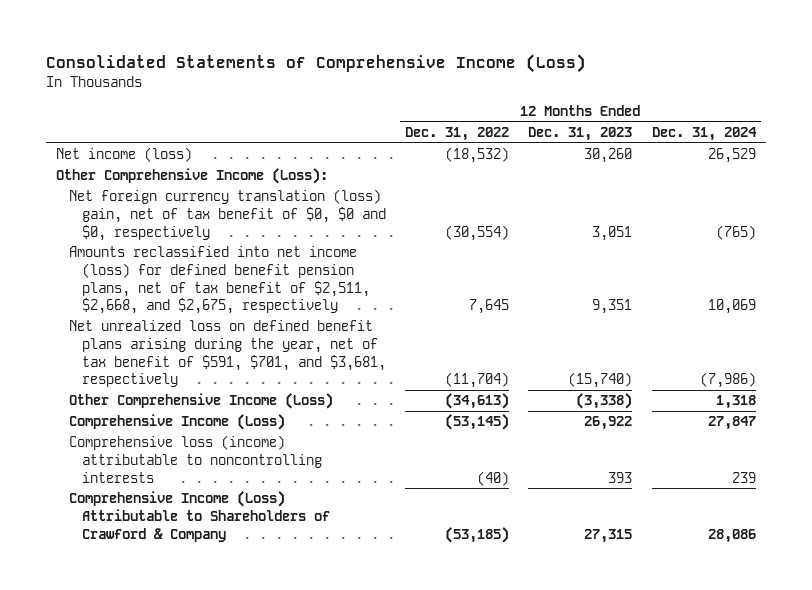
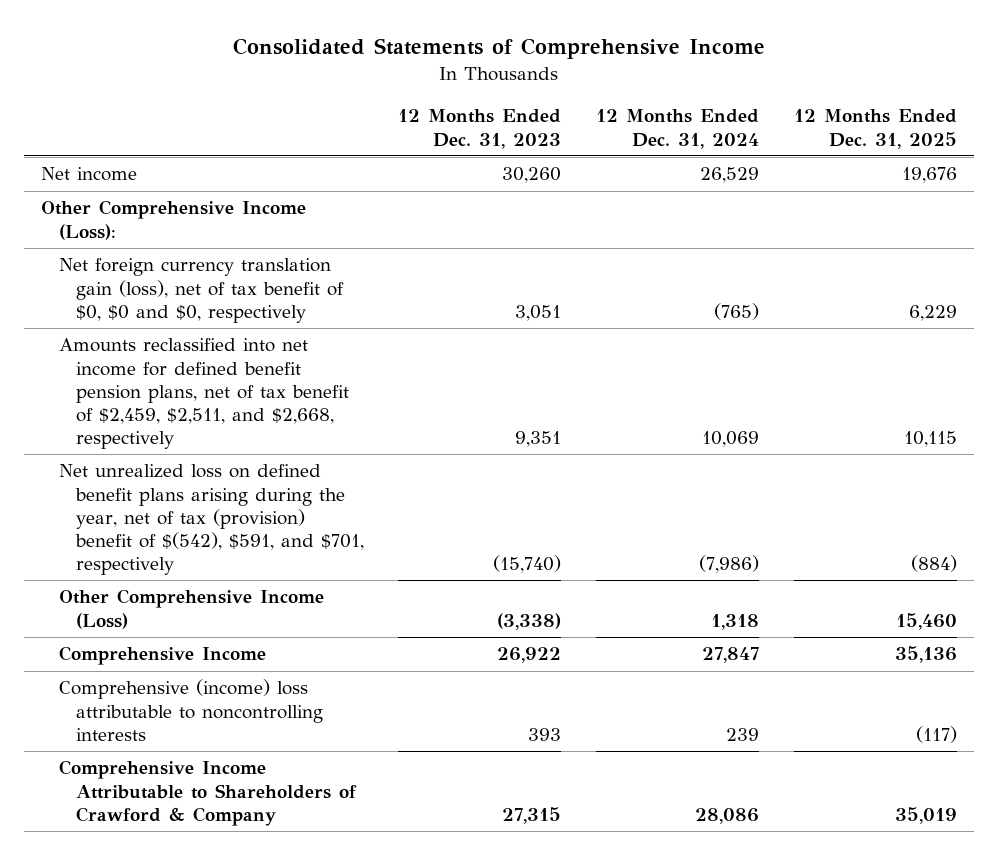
[46,53,587,73] Consolidated Statements of Comprehensive Income (Loss) -> [232,37,765,59] Consolidated Statements of Comprehensive Income
[405,127,510,142] Dec. 31, 2022 -> none
none -> [793,109,957,149] 12 Months Ended Dec. 31, 2025
[56,147,193,163] Net income (loss) -> [41,167,138,182] Net income
[68,189,386,241] Net foreign currency translation (loss) gain, net of tax benefit of $0, $0 and $0, respectively -> [58,258,344,323] Net foreign currency translation gain (loss), net of tax benefit of $0, $0 and $0, respectively
[68,246,370,315] Amounts reclassified into net income (loss) for defined benefit pension plans, net of tax benefit of $2,511, $2,668, and $2,675, respectively -> [58,338,349,449] Amounts reclassified into net income for defined benefit pension plans, net of tax benefit of $2,459, $2,511, and $2,668, respectively
[68,320,386,388] Net unrealized loss on defined benefit plans arising during the year, net of tax benefit of $591, $701, and $3,681, respectively -> [58,464,364,575] Net unrealized loss on defined benefit plans arising during the year, net of tax (provision) benefit of $(542), $591, and $701, respectively
[68,414,285,431] Comprehensive Income (Loss) -> [58,646,266,666] Comprehensive Income
[68,435,322,483] Comprehensive loss (income) attributable to noncontrolling interests -> [58,679,323,741] Comprehensive (income) loss attributable to noncontrolling interests
[68,491,330,542] Comprehensive Income (Loss) Attributable to Shareholders of Crawford & Company -> [58,760,357,826] Comprehensive Income Attributable to Shareholders of Crawford & Company

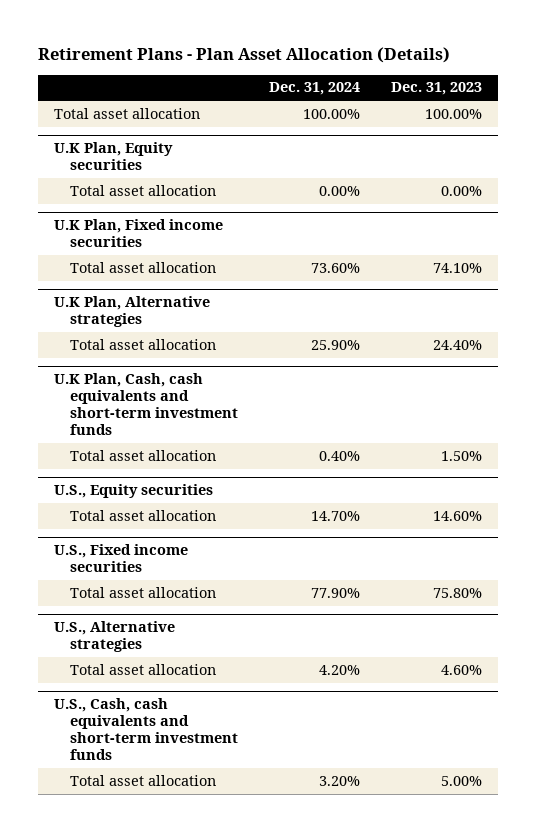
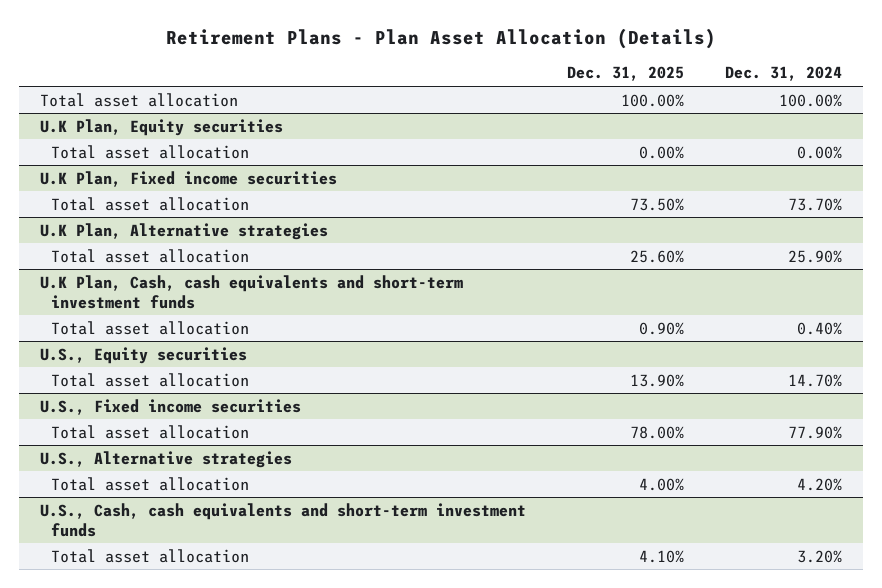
[391,82,483,96] Dec. 31, 2023 -> none
none -> [566,66,684,82] Dec. 31, 2025
[310,262,360,273] 73.60% -> [788,197,843,211] 73.70%

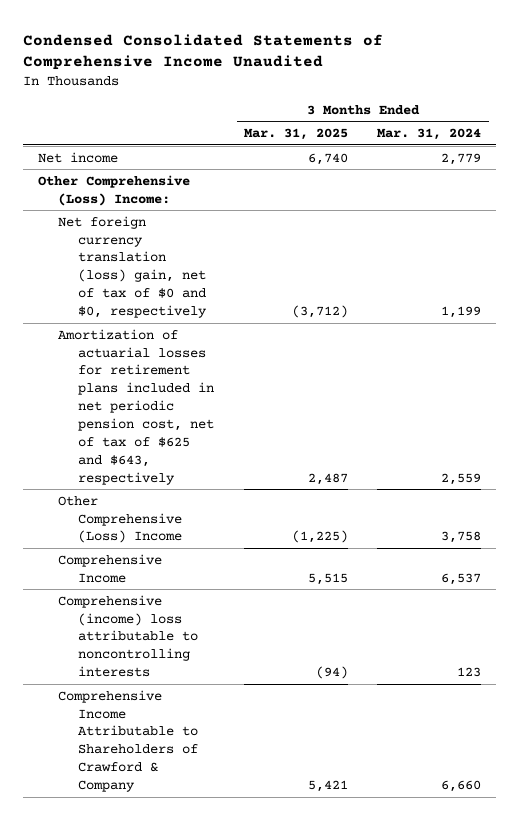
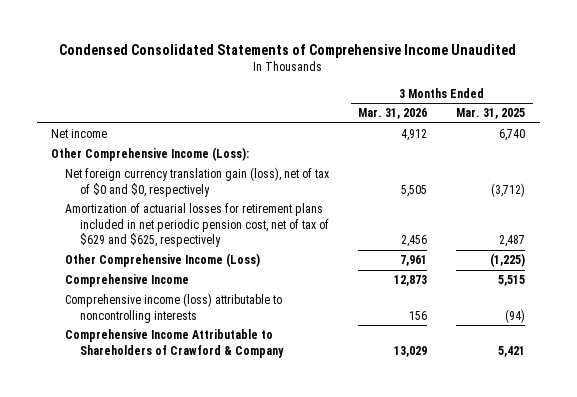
[377,128,482,141] Mar. 31, 2024 -> none
none -> [358,108,428,120] Mar. 31, 2026
[37,174,190,206] Other Comprehensive (Loss) Income: -> [51,147,250,162] Other Comprehensive Income (Loss):
[58,215,208,319] Net foreign currency translation (loss) gain, net of tax of $0 and $0, respectively -> [65,167,330,197] Net foreign currency translation gain (loss), net of tax of $0 and $0, respectively
[58,328,215,485] Amortization of actuarial losses for retirement plans included in net periodic pension cost, net of tax of $625 and $643, respectively -> [65,203,329,247] Amortization of actuarial losses for retirement plans included in net periodic pension cost, net of tax of $629 and $625, respectively
[58,495,183,544] Other Comprehensive (Loss) Income -> [65,253,261,268] Other Comprehensive Income (Loss)
[58,594,199,678] Comprehensive (income) loss attributable to noncontrolling interests -> [65,293,283,323] Comprehensive income (loss) attributable to noncontrolling interests

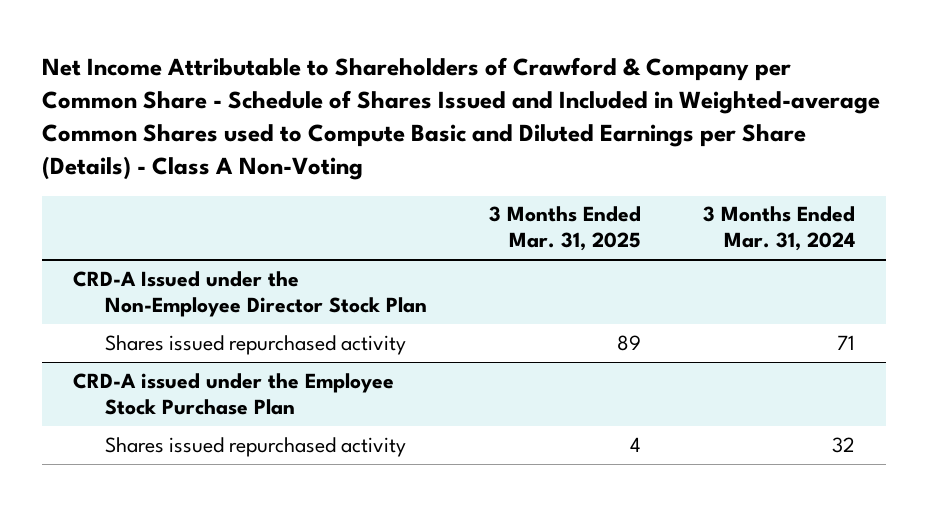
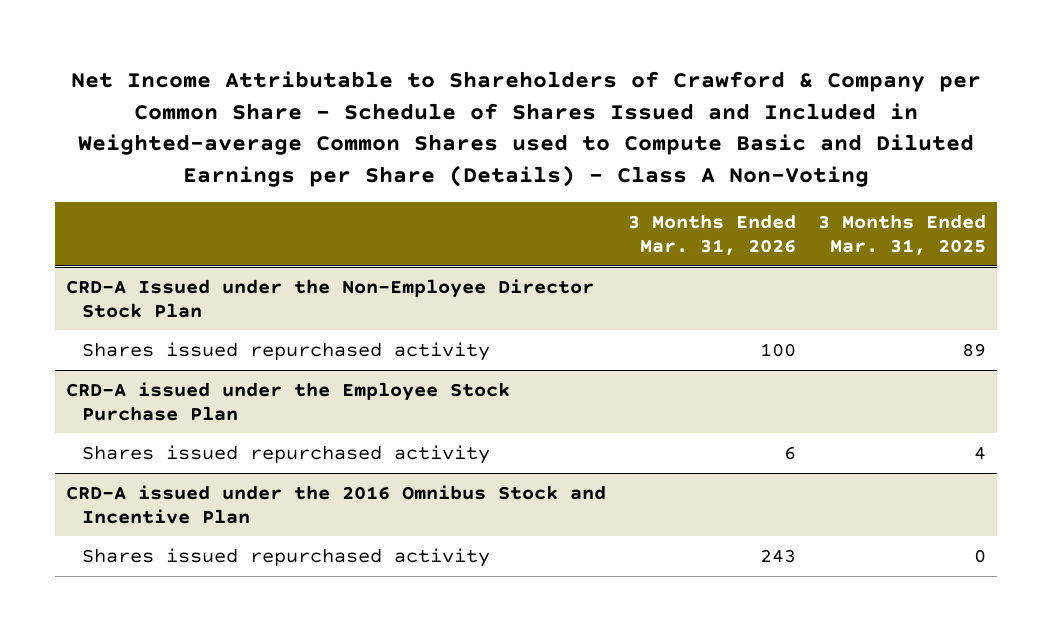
[703,206,856,252] 3 Months Ended Mar. 31, 2024 -> none
none -> [628,214,797,256] 3 Months Ended Mar. 31, 2026
none -> [66,484,607,524] CRD-A issued under the 2016 Omnibus Stock and Incentive Plan
none -> [82,547,491,567] Shares issued repurchased activity

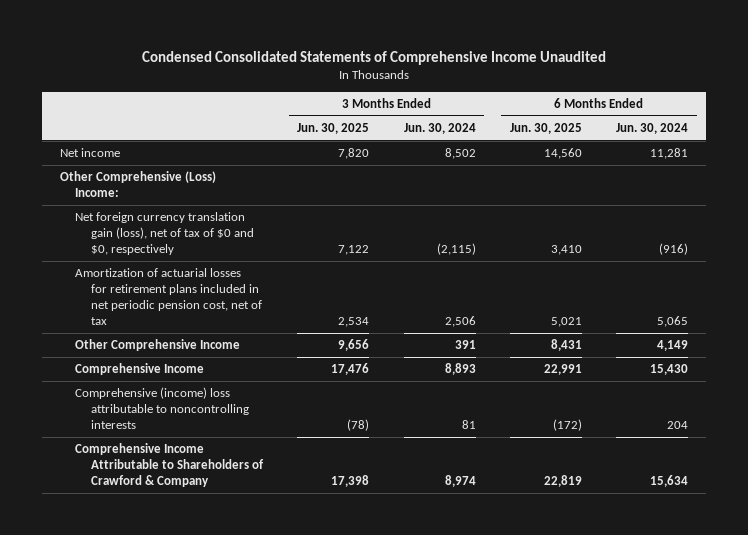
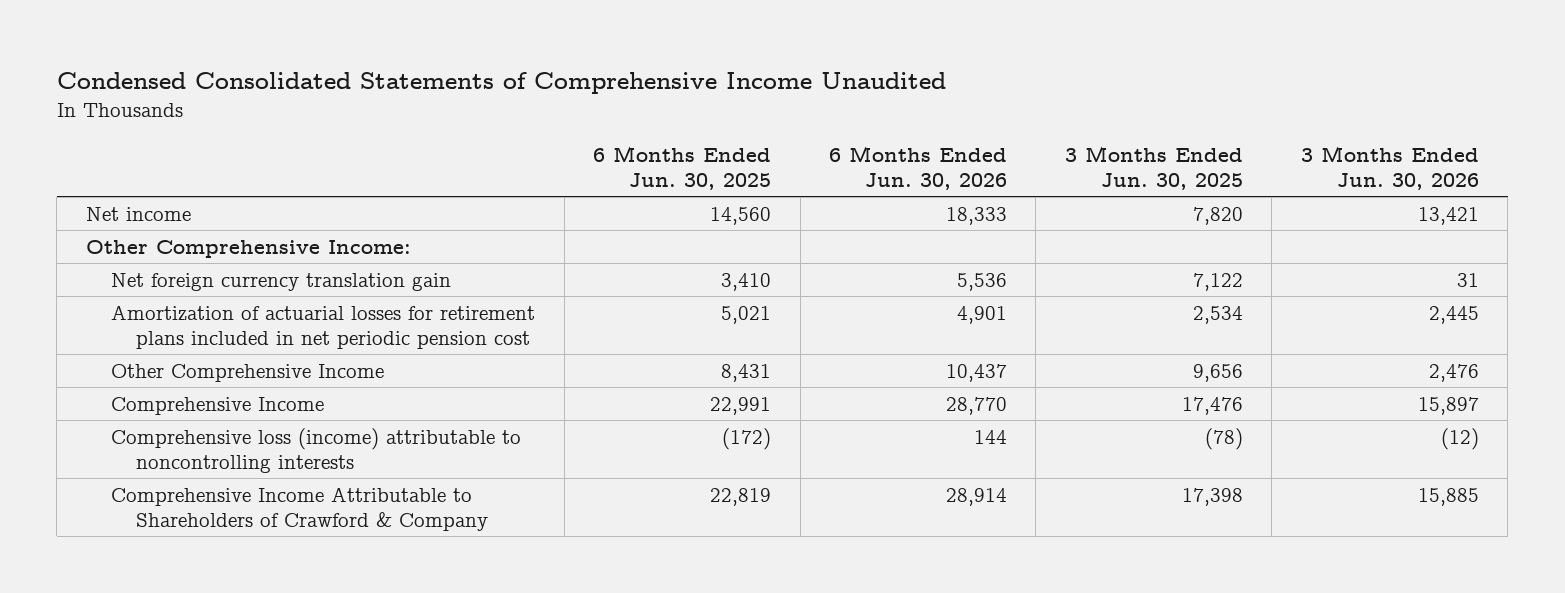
[403,122,476,134] Jun. 30, 2024 -> none
[616,122,689,134] Jun. 30, 2024 -> none
none -> [829,145,1008,190] 6 Months Ended Jun. 30, 2026
none -> [1300,145,1479,190] 3 Months Ended Jun. 30, 2026
[59,171,216,198] Other Comprehensive (Loss) Income: -> [85,239,411,258] Other Comprehensive Income:
[75,212,254,256] Net foreign currency translation gain (loss), net of tax of $0 and $0, respectively -> [111,272,452,291] Net foreign currency translation gain
[75,268,262,326] Amortization of actuarial losses for retirement plans included in net periodic pension cost, net of tax -> [111,304,536,349] Amortization of actuarial losses for retirement plans included in net periodic pension cost
[75,387,249,430] Comprehensive (income) loss attributable to noncontrolling interests -> [111,427,522,473] Comprehensive loss (income) attributable to noncontrolling interests

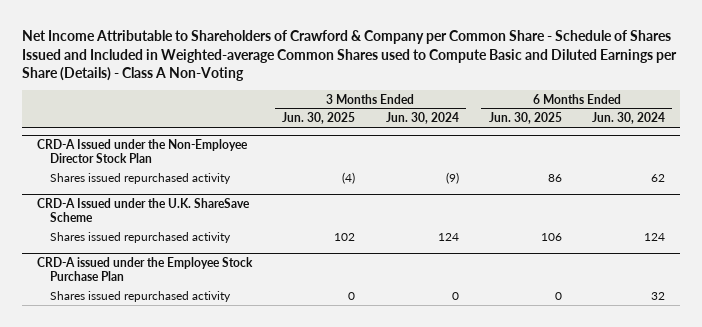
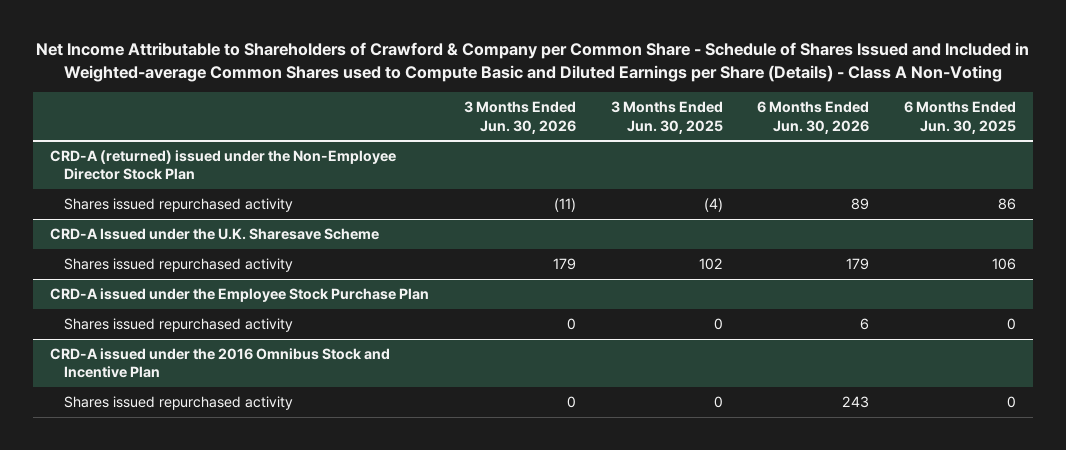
[385,112,459,125] Jun. 30, 2024 -> none
[591,112,665,125] Jun. 30, 2024 -> none
none -> [464,101,577,134] 3 Months Ended Jun. 30, 2026
none -> [757,101,870,134] 6 Months Ended Jun. 30, 2026
[37,138,249,164] CRD-A Issued under the Non-Employee Director Stock Plan -> [50,149,397,181] CRD-A (returned) issued under the Non-Employee Director Stock Plan
[37,197,251,223] CRD-A Issued under the U.K. ShareSave Scheme -> [50,227,380,240] CRD-A Issued under the U.K. Sharesave Scheme
none -> [50,347,391,379] CRD-A issued under the 2016 Omnibus Stock and Incentive Plan
none -> [63,395,293,410] Shares issued repurchased activity

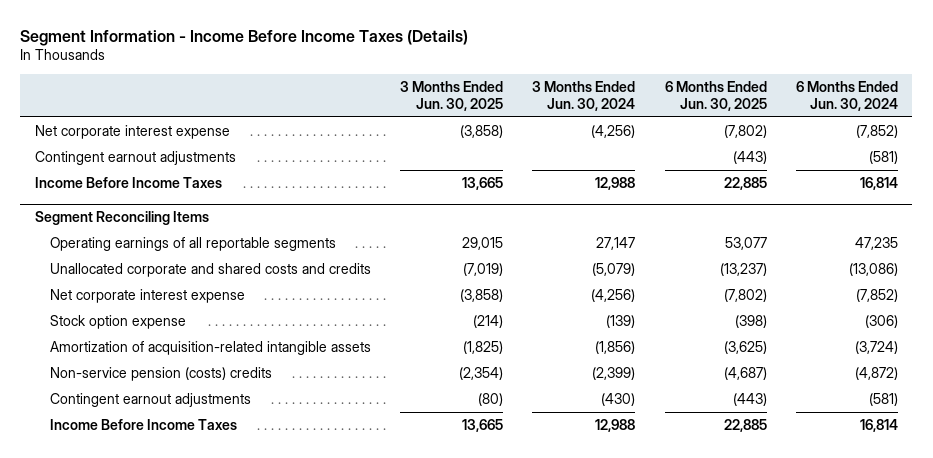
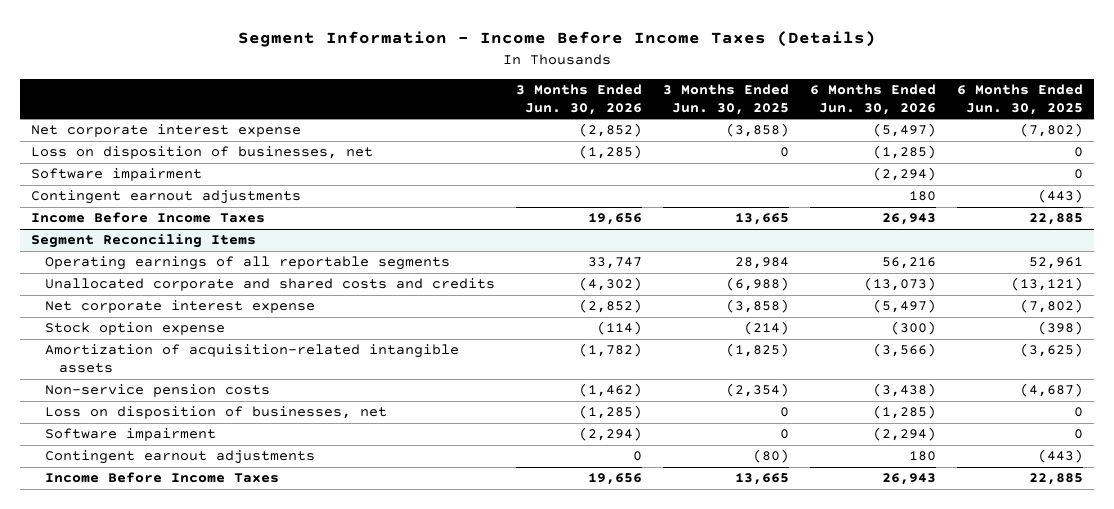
[532,81,636,111] 3 Months Ended Jun. 30, 2024 -> none
[795,81,898,111] 6 Months Ended Jun. 30, 2024 -> none
none -> [515,83,642,115] 3 Months Ended Jun. 30, 2026
none -> [809,83,936,115] 6 Months Ended Jun. 30, 2026
none -> [30,146,373,160] Loss on disposition of businesses, net
none -> [30,168,202,182] Software impairment
[462,237,504,251] 29,015 -> [734,257,789,270] 28,984
[724,237,767,251] 53,077 -> [1029,257,1084,270] 52,961
[463,263,504,277] (7,019) -> [725,277,789,292] (6,988)
[719,263,767,277] (13,237) -> [1011,277,1084,292] (13,121)
[50,367,273,382] Non-service pension (costs) credits -> [44,384,270,398] Non-service pension costs
none -> [44,406,387,420] Loss on disposition of businesses, net
none -> [44,428,216,442] Software impairment

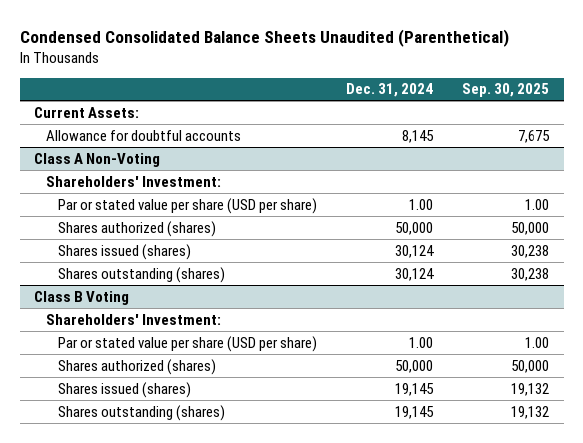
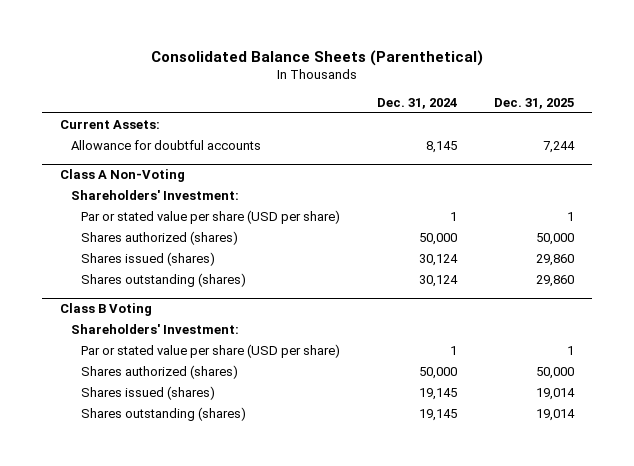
[19,28,509,47] Condensed Consolidated Balance Sheets Unaudited (Parenthetical) -> [151,49,484,66] Consolidated Balance Sheets (Parenthetical)
[462,83,550,98] Sep. 30, 2025 -> none
none -> [493,98,574,110] Dec. 31, 2025
[408,198,433,210] 1.00 -> [449,211,457,221] 1
[408,336,433,348] 1.00 -> [449,345,457,355] 1

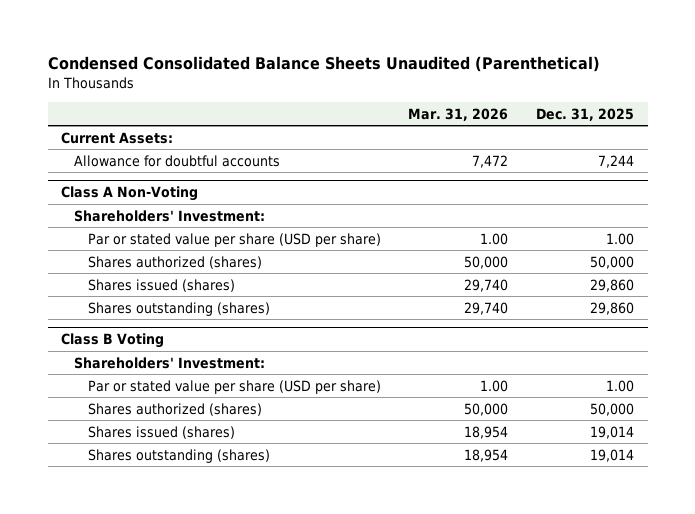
[151,49,484,66] Consolidated Balance Sheets (Parenthetical) -> [47,56,600,73] Condensed Consolidated Balance Sheets Unaudited (Parenthetical)
[376,98,457,110] Dec. 31, 2024 -> none
none -> [408,107,509,121] Mar. 31, 2026
[566,211,574,221] 1 -> [605,232,634,245] 1.00
[566,345,574,355] 1 -> [605,379,634,392] 1.00

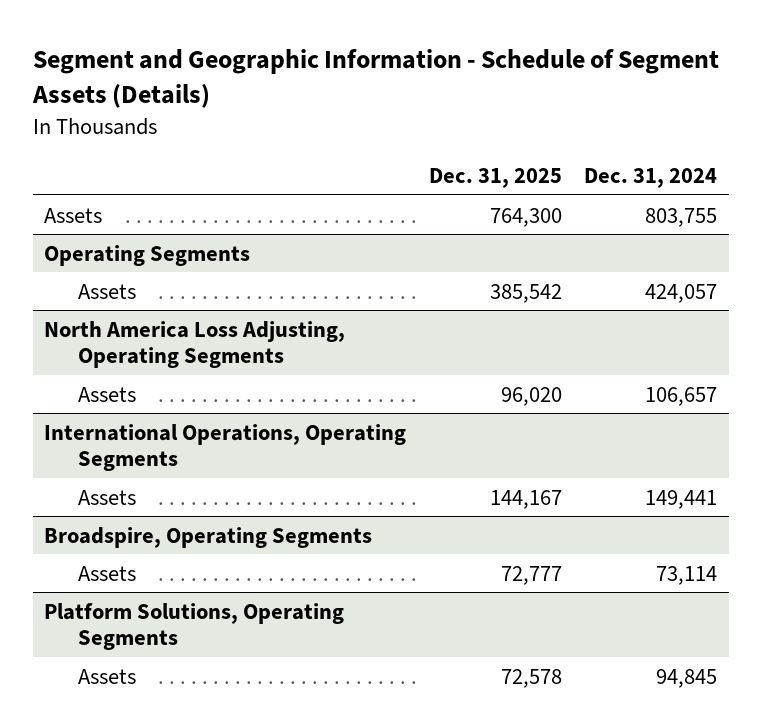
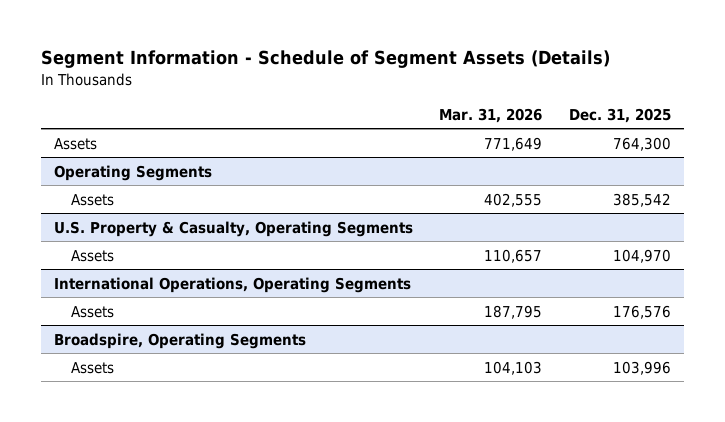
[31,48,719,108] Segment and Geographic Information - Schedule of Segment Assets (Details) -> [40,50,610,69] Segment Information - Schedule of Segment Assets (Details)
[584,167,718,188] Dec. 31, 2024 -> none
none -> [439,107,543,123] Mar. 31, 2026
[43,320,345,368] North America Loss Adjusting, Operating Segments -> none
none -> [53,220,413,237] U.S. Property & Casualty, Operating Segments
[500,386,562,406] 96,020 -> [612,248,671,263] 104,970
[489,489,562,509] 144,167 -> [612,304,671,319] 176,576
[43,602,344,650] Platform Solutions, Operating Segments -> none
[77,668,136,684] Assets -> none
[500,565,562,585] 72,777 -> [612,360,671,375] 103,996

